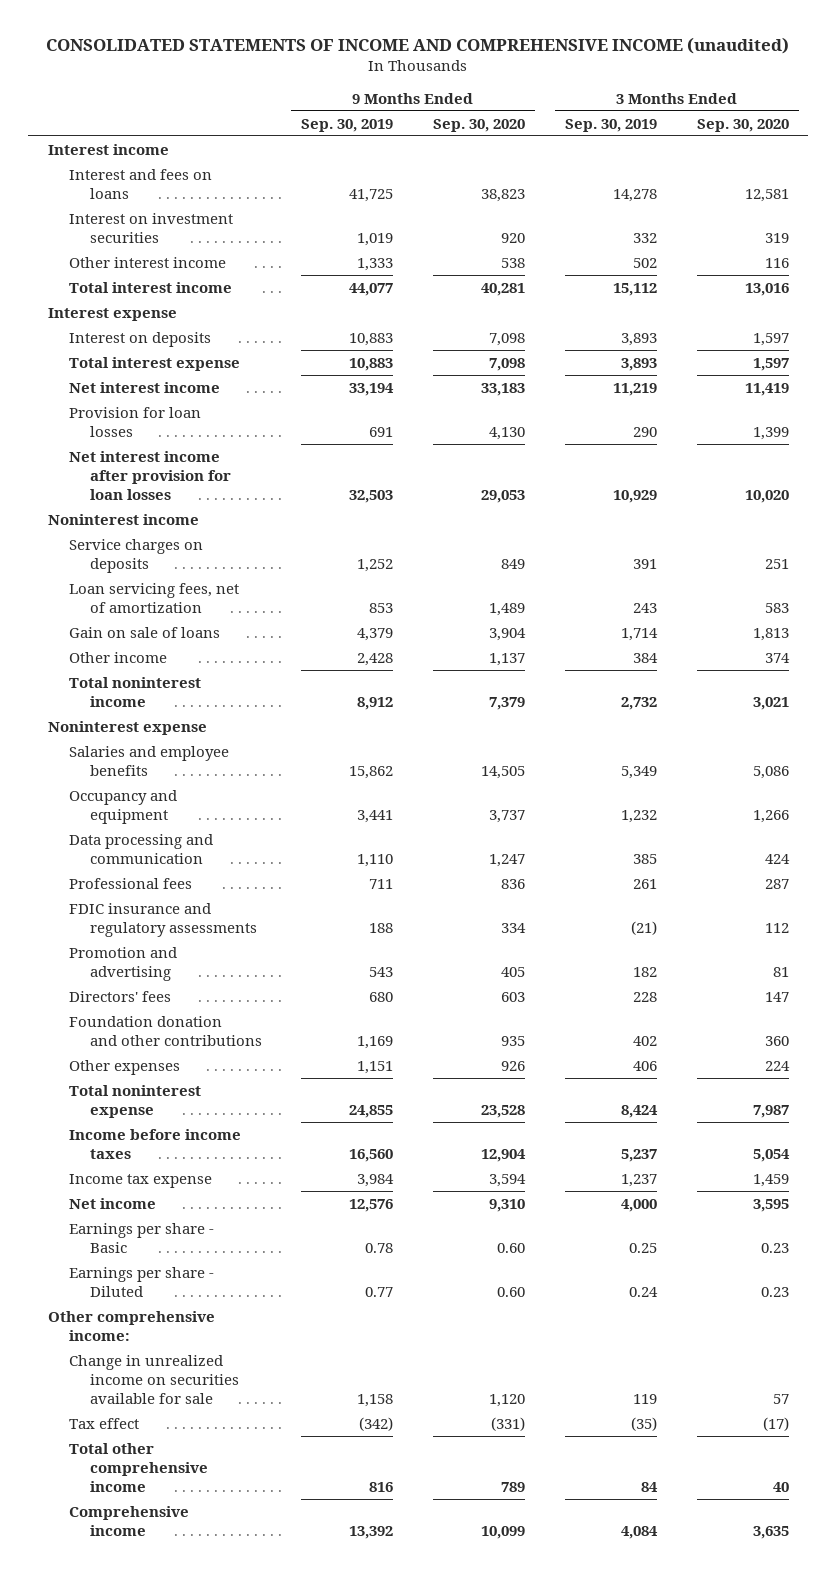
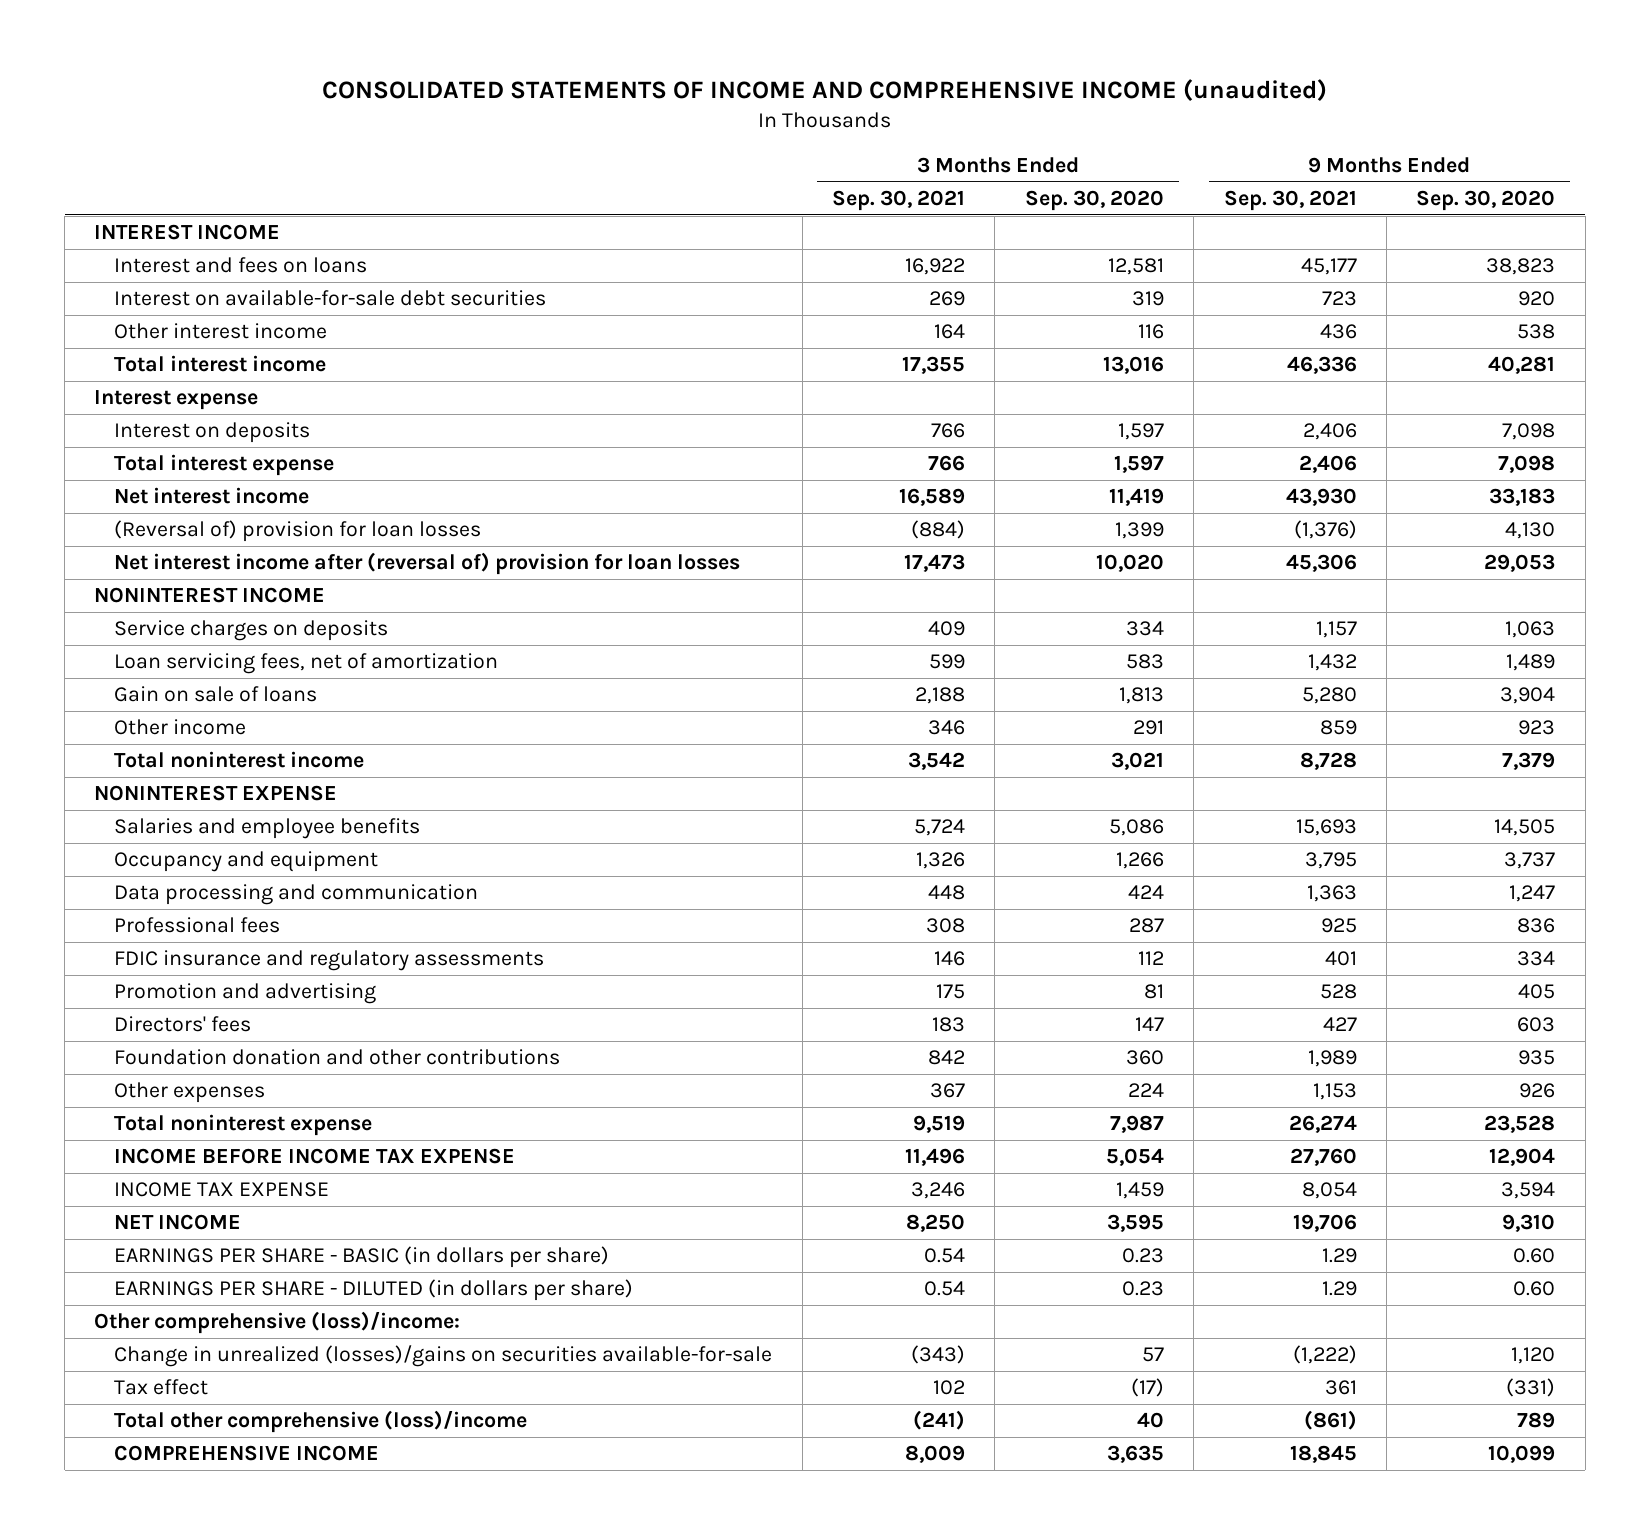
[301,118,394,132] Sep. 30, 2019 -> none
[564,118,657,132] Sep. 30, 2019 -> none
none -> [832,189,966,211] Sep. 30, 2021
none -> [1223,189,1357,211] Sep. 30, 2021
[48,143,170,155] Interest income -> [94,224,281,241] INTEREST INCOME
[68,212,233,243] Interest on investment securities -> [114,290,547,307] Interest on available-for-sale debt securities
[68,406,201,437] Provision for loan losses -> [114,520,482,543] (Reversal of) provision for loan losses
[68,450,231,500] Net interest income after provision for loan losses -> [114,552,741,576] Net interest income after (reversal of) provision for loan losses
[48,513,200,525] Noninterest income -> [94,587,326,604] NONINTEREST INCOME
[501,558,526,569] 849 -> [1505,621,1556,639] 1,063
[764,558,789,569] 251 -> [1125,621,1164,637] 334
[489,652,526,666] 1,137 -> [1518,720,1556,736] 923
[764,652,790,663] 374 -> [1132,720,1164,736] 291
[48,720,208,735] Noninterest expense -> [94,785,338,802] NONINTEREST EXPENSE
[68,1128,241,1159] Income before income taxes -> [114,1148,516,1165] INCOME BEFORE INCOME TAX EXPENSE
[68,1173,212,1188] Income tax expense -> [114,1182,330,1198] INCOME TAX EXPENSE
[68,1197,156,1209] Net income -> [114,1214,242,1231] NET INCOME
[68,1222,214,1253] Earnings per share - Basic -> [114,1246,610,1269] EARNINGS PER SHARE - BASIC (in dollars per share)
[68,1266,214,1297] Earnings per share - Diluted -> [114,1279,634,1302] EARNINGS PER SHARE - DILUTED (in dollars per share)
[48,1310,216,1341] Other comprehensive income: -> [94,1311,461,1335] Other comprehensive (loss)/income:
[68,1354,239,1404] Change in unrealized income on securities available for sale -> [114,1345,773,1368] Change in unrealized (losses)/gains on securities available-for-sale
[68,1442,208,1492] Total other comprehensive income -> [114,1410,528,1434] Total other comprehensive (loss)/income
[68,1505,189,1536] Comprehensive income -> [114,1445,380,1462] COMPREHENSIVE INCOME

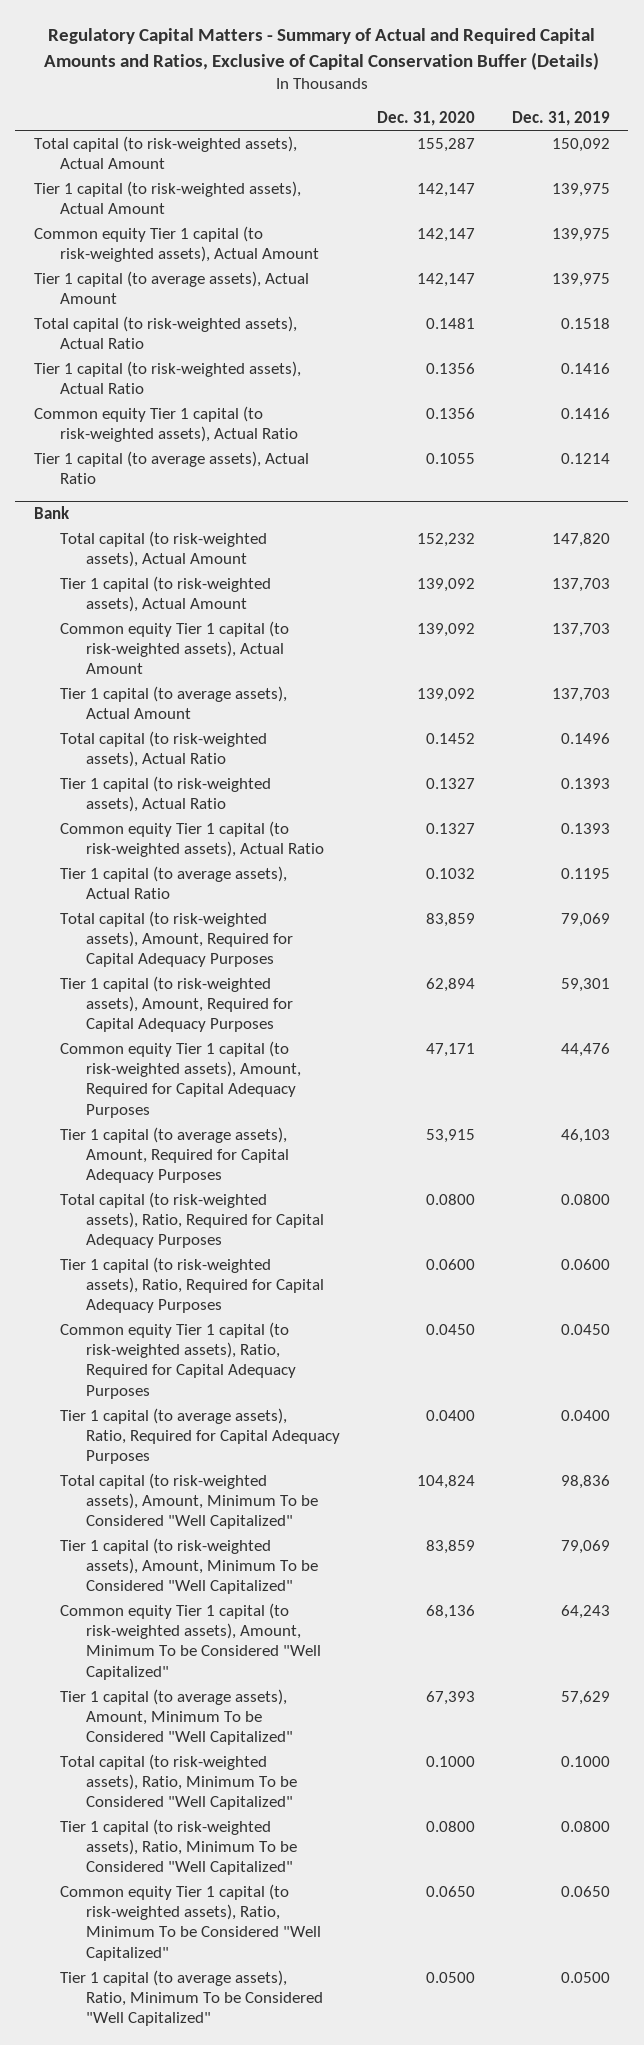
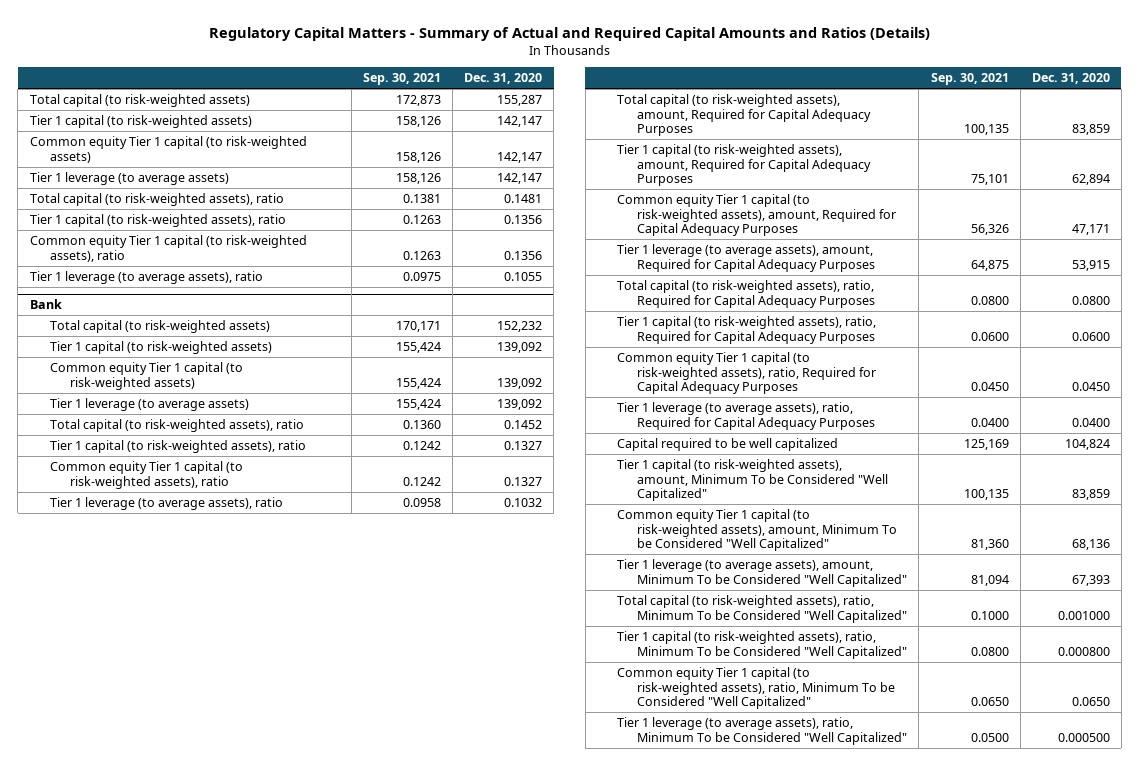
[43,28,599,70] Regulatory Capital Matters - Summary of Actual and Required Capital Amounts and Ratios, Exclusive of Capital Conservation Buffer (Details) -> [208,26,930,41] Regulatory Capital Matters - Summary of Actual and Required Capital Amounts and Ratios (Details)
[511,111,610,127] Dec. 31, 2019 -> none
none -> [363,73,442,86] Sep. 30, 2021
[33,135,297,169] Total capital (to risk-weighted assets), Actual Amount -> [29,94,250,108] Total capital (to risk-weighted assets)
[33,180,301,214] Tier 1 capital (to risk-weighted assets), Actual Amount -> [29,115,252,129] Tier 1 capital (to risk-weighted assets)
[33,225,319,262] Common equity Tier 1 capital (to risk-weighted assets), Actual Amount -> [29,136,307,163] Common equity Tier 1 capital (to risk-weighted assets)
[33,270,309,304] Tier 1 capital (to average assets), Actual Amount -> [29,172,229,186] Tier 1 leverage (to average assets)
[33,315,297,349] Total capital (to risk-weighted assets), Actual Ratio -> [29,193,284,207] Total capital (to risk-weighted assets), ratio
[33,360,301,394] Tier 1 capital (to risk-weighted assets), Actual Ratio -> [29,214,286,228] Tier 1 capital (to risk-weighted assets), ratio
[33,405,298,442] Common equity Tier 1 capital (to risk-weighted assets), Actual Ratio -> [29,235,307,262] Common equity Tier 1 capital (to risk-weighted assets), ratio
[33,450,309,484] Tier 1 capital (to average assets), Actual Ratio -> [29,271,263,285] Tier 1 leverage (to average assets), ratio
[59,530,267,567] Total capital (to risk-weighted assets), Actual Amount -> [49,320,270,334] Total capital (to risk-weighted assets)
[59,575,271,612] Tier 1 capital (to risk-weighted assets), Actual Amount -> [49,341,272,355] Tier 1 capital (to risk-weighted assets)
[59,620,289,675] Common equity Tier 1 capital (to risk-weighted assets), Actual Amount -> [49,362,243,390] Common equity Tier 1 capital (to risk-weighted assets)
[59,685,287,719] Tier 1 capital (to average assets), Actual Amount -> [49,398,249,412] Tier 1 leverage (to average assets)
[59,730,267,767] Total capital (to risk-weighted assets), Actual Ratio -> [49,419,304,433] Total capital (to risk-weighted assets), ratio
[59,775,271,812] Tier 1 capital (to risk-weighted assets), Actual Ratio -> [49,440,306,454] Tier 1 capital (to risk-weighted assets), ratio
[59,820,324,857] Common equity Tier 1 capital (to risk-weighted assets), Actual Ratio -> [49,461,243,489] Common equity Tier 1 capital (to risk-weighted assets), ratio
[59,865,287,899] Tier 1 capital (to average assets), Actual Ratio -> [49,497,283,511] Tier 1 leverage (to average assets), ratio
[59,910,293,968] Total capital (to risk-weighted assets), Amount, Required for Capital Adequacy Purposes -> [617,94,872,137] Total capital (to risk-weighted assets), amount, Required for Capital Adequacy Purposes
[59,975,293,1033] Tier 1 capital (to risk-weighted assets), Amount, Required for Capital Adequacy Purposes -> [617,144,872,187] Tier 1 capital (to risk-weighted assets), amount, Required for Capital Adequacy Purposes
[59,1040,301,1118] Common equity Tier 1 capital (to risk-weighted assets), Amount, Required for Capital Adequacy Purposes -> [617,194,897,237] Common equity Tier 1 capital (to risk-weighted assets), amount, Required for Capital Adequacy Purposes
[59,1126,289,1184] Tier 1 capital (to average assets), Amount, Required for Capital Adequacy Purposes -> [617,244,876,272] Tier 1 leverage (to average assets), amount, Required for Capital Adequacy Purposes
[59,1191,324,1249] Total capital (to risk-weighted assets), Ratio, Required for Capital Adequacy Purposes -> [617,280,876,308] Total capital (to risk-weighted assets), ratio, Required for Capital Adequacy Purposes
[59,1256,324,1314] Tier 1 capital (to risk-weighted assets), Ratio, Required for Capital Adequacy Purposes -> [617,316,877,344] Tier 1 capital (to risk-weighted assets), ratio, Required for Capital Adequacy Purposes
[59,1321,296,1399] Common equity Tier 1 capital (to risk-weighted assets), Ratio, Required for Capital Adequacy Purposes -> [617,352,877,395] Common equity Tier 1 capital (to risk-weighted assets), ratio, Required for Capital Adequacy Purposes
[59,1407,340,1465] Tier 1 capital (to average assets), Ratio, Required for Capital Adequacy Purposes -> [617,402,876,430] Tier 1 leverage (to average assets), ratio, Required for Capital Adequacy Purposes
[59,1472,318,1530] Total capital (to risk-weighted assets), Amount, Minimum To be Considered "Well Capitalized" -> [617,438,839,452] Capital required to be well capitalized
[59,1537,318,1595] Tier 1 capital (to risk-weighted assets), Amount, Minimum To be Considered "Well Capitalized" -> [617,459,889,502] Tier 1 capital (to risk-weighted assets), amount, Minimum To be Considered "Well Capitalized"
[59,1602,321,1680] Common equity Tier 1 capital (to risk-weighted assets), Amount, Minimum To be Considered "Well Capitalized" -> [617,509,898,552] Common equity Tier 1 capital (to risk-weighted assets), amount, Minimum To be Considered "Well Capitalized"
[59,1688,293,1746] Tier 1 capital (to average assets), Amount, Minimum To be Considered "Well Capitalized" -> [617,559,908,587] Tier 1 leverage (to average assets), amount, Minimum To be Considered "Well Capitalized"
[59,1753,297,1811] Total capital (to risk-weighted assets), Ratio, Minimum To be Considered "Well Capitalized" -> [617,595,908,623] Total capital (to risk-weighted assets), ratio, Minimum To be Considered "Well Capitalized"
[425,1755,475,1767] 0.1000 -> [1057,610,1110,620] 0.001000
[59,1818,297,1876] Tier 1 capital (to risk-weighted assets), Ratio, Minimum To be Considered "Well Capitalized" -> [617,631,908,659] Tier 1 capital (to risk-weighted assets), ratio, Minimum To be Considered "Well Capitalized"
[425,1820,475,1832] 0.0800 -> [1057,646,1110,656] 0.000800
[59,1883,321,1961] Common equity Tier 1 capital (to risk-weighted assets), Ratio, Minimum To be Considered "Well Capitalized" -> [617,667,896,710] Common equity Tier 1 capital (to risk-weighted assets), ratio, Minimum To be Considered "Well Capitalized"
[59,1969,323,2027] Tier 1 capital (to average assets), Ratio, Minimum To be Considered "Well Capitalized" -> [617,717,908,745] Tier 1 leverage (to average assets), ratio, Minimum To be Considered "Well Capitalized"
[425,1971,475,1983] 0.0500 -> [1057,732,1110,742] 0.000500

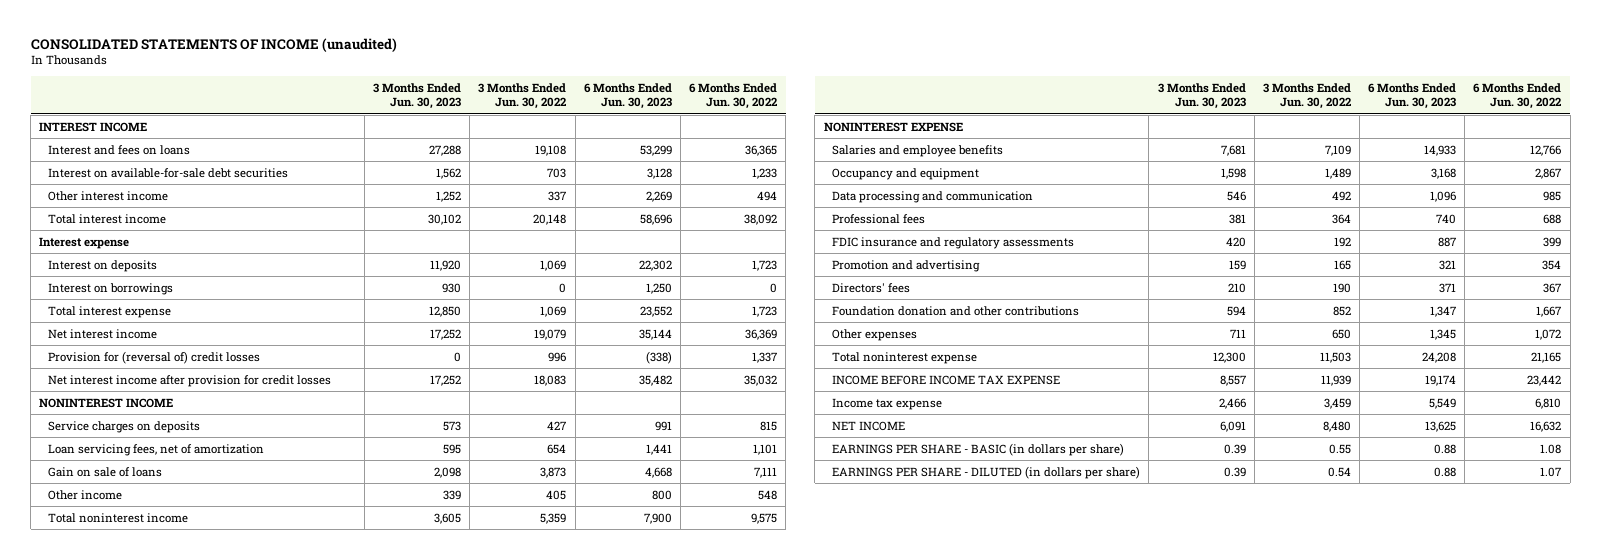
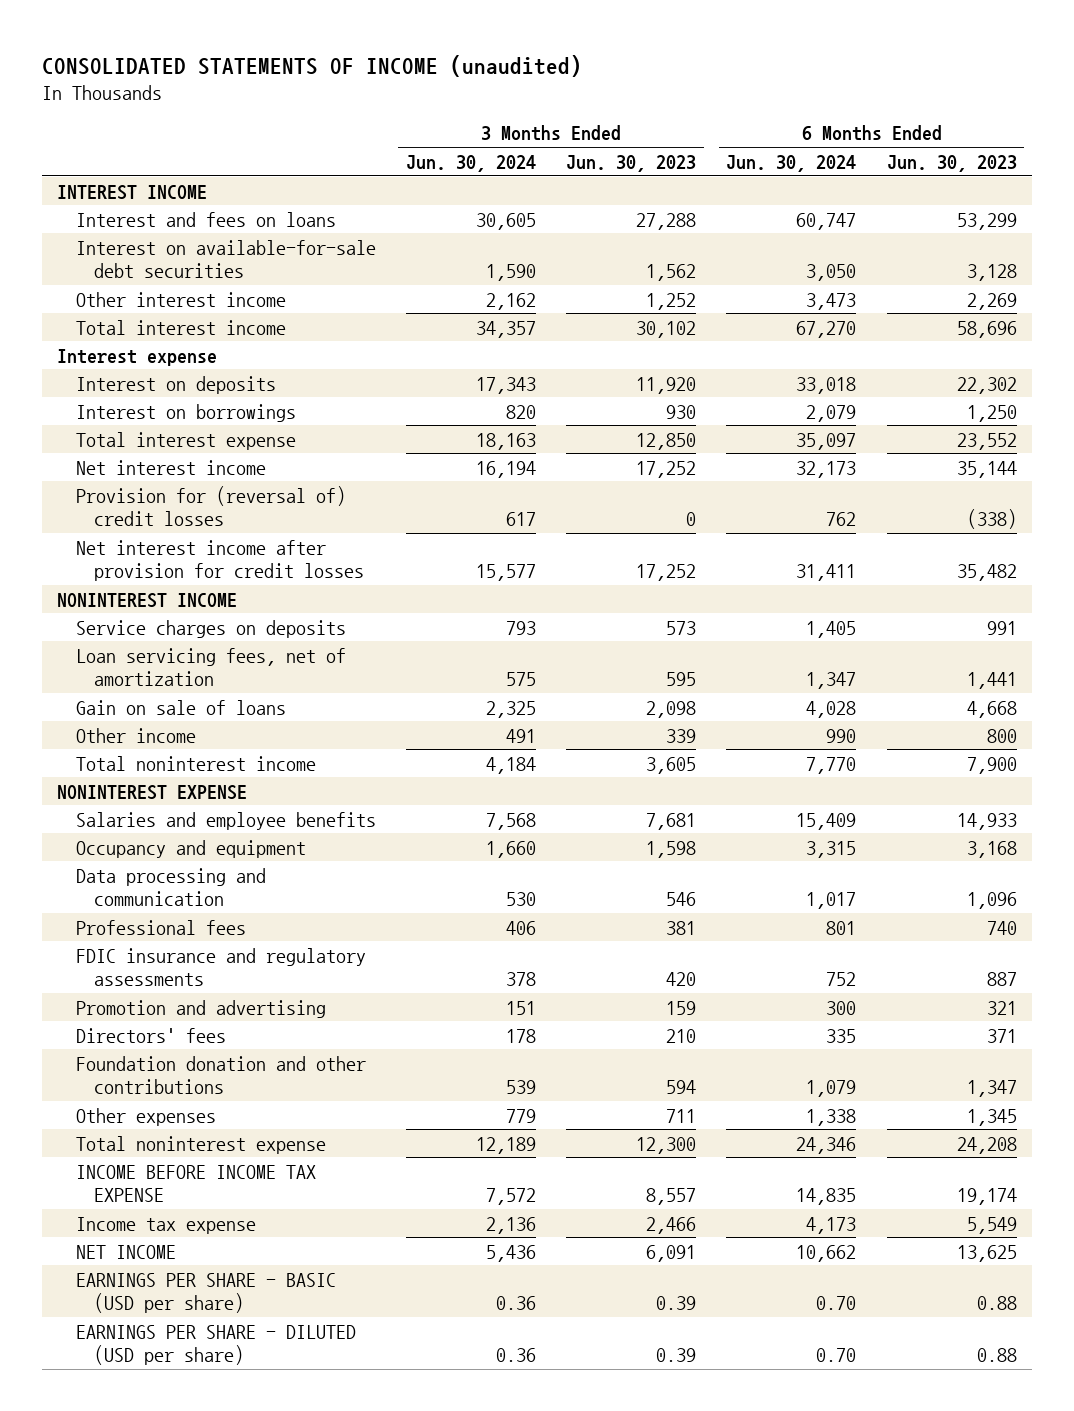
[478,82,567,110] 3 Months Ended Jun. 30, 2022 -> none
[689,82,778,110] 6 Months Ended Jun. 30, 2022 -> none
none -> [406,154,537,172] Jun. 30, 2024
none -> [726,154,857,172] Jun. 30, 2024
[832,442,1125,456] EARNINGS PER SHARE - BASIC (in dollars per share) -> [75,1272,336,1313] EARNINGS PER SHARE - BASIC (USD per share)
[832,465,1141,479] EARNINGS PER SHARE - DILUTED (in dollars per share) -> [75,1324,356,1365] EARNINGS PER SHARE - DILUTED (USD per share)

